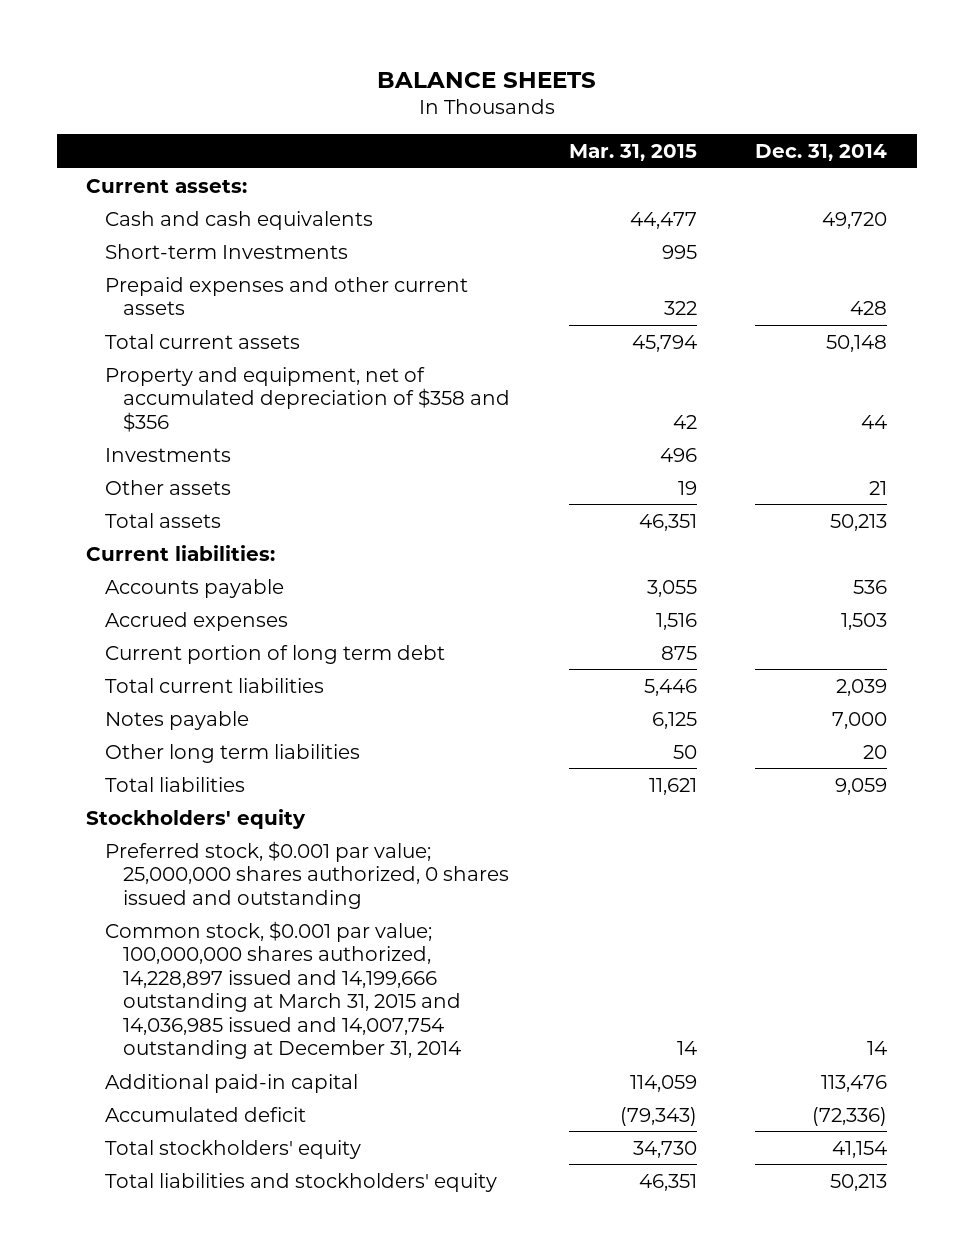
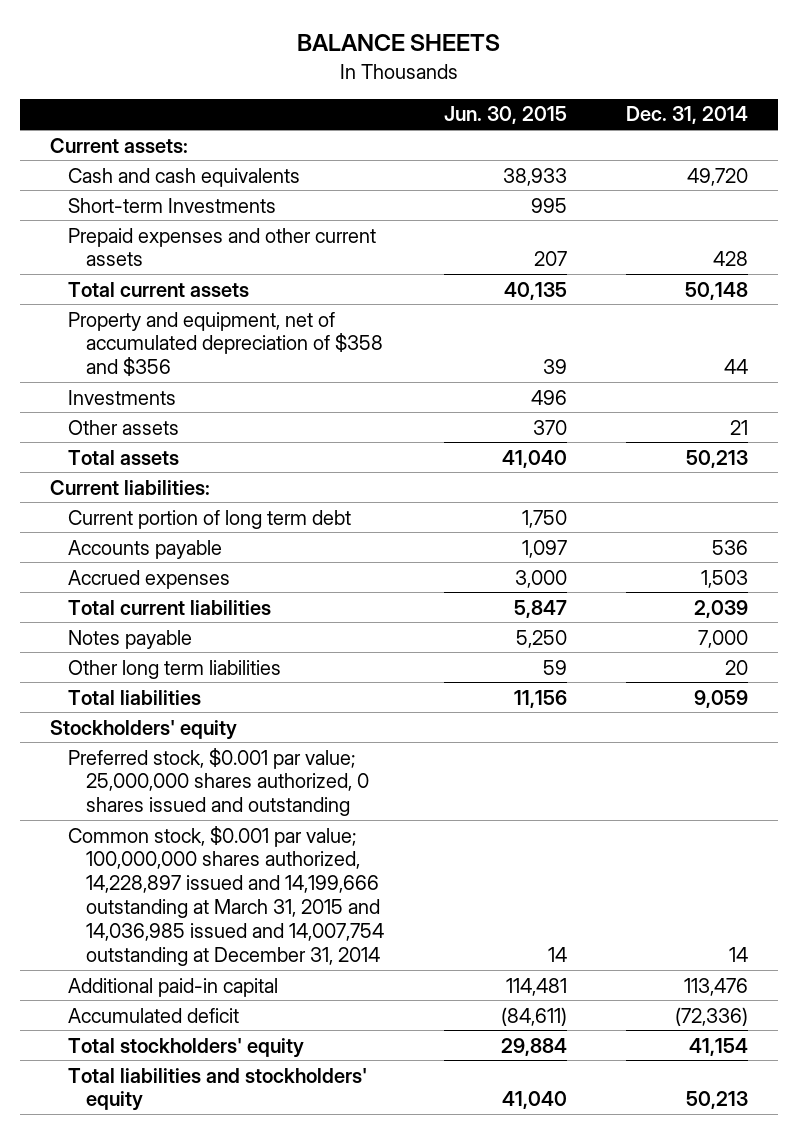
[568,143,697,161] Mar. 31, 2015 -> none
none -> [443,106,567,125] Jun. 30, 2015
[104,644,445,664] Current portion of long term debt -> [67,509,351,529] Current portion of long term debt

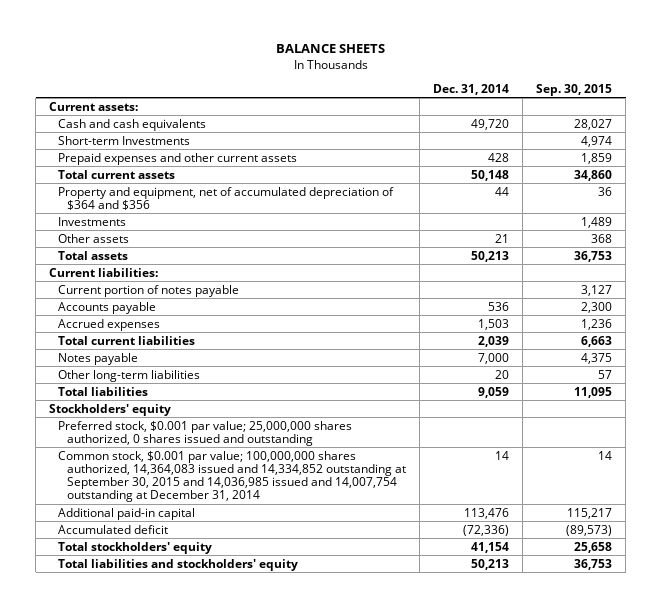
[443,106,567,125] Jun. 30, 2015 -> none
none -> [536,83,613,96] Sep. 30, 2015
[67,311,384,377] Property and equipment, net of accumulated depreciation of $358 and $356 -> [58,186,395,210] Property and equipment, net of accumulated depreciation of $364 and $356
[67,509,351,529] Current portion of long term debt -> [58,284,240,297] Current portion of notes payable
[67,659,281,679] Other long term liabilities -> [58,369,201,382] Other long-term liabilities
[67,825,385,966] Common stock, $0.001 par value; 100,000,000 shares authorized, 14,228,897 issued and 14,199,666 outstanding at March 31, 2015 and 14,036,985 issued and 14,007,754 outstanding at December 31, 2014 -> [58,450,407,503] Common stock, $0.001 par value; 100,000,000 shares authorized, 14,364,083 issued and 14,334,852 outstanding at September 30, 2015 and 14,036,985 issued and 14,007,754 outstanding at December 31, 2014

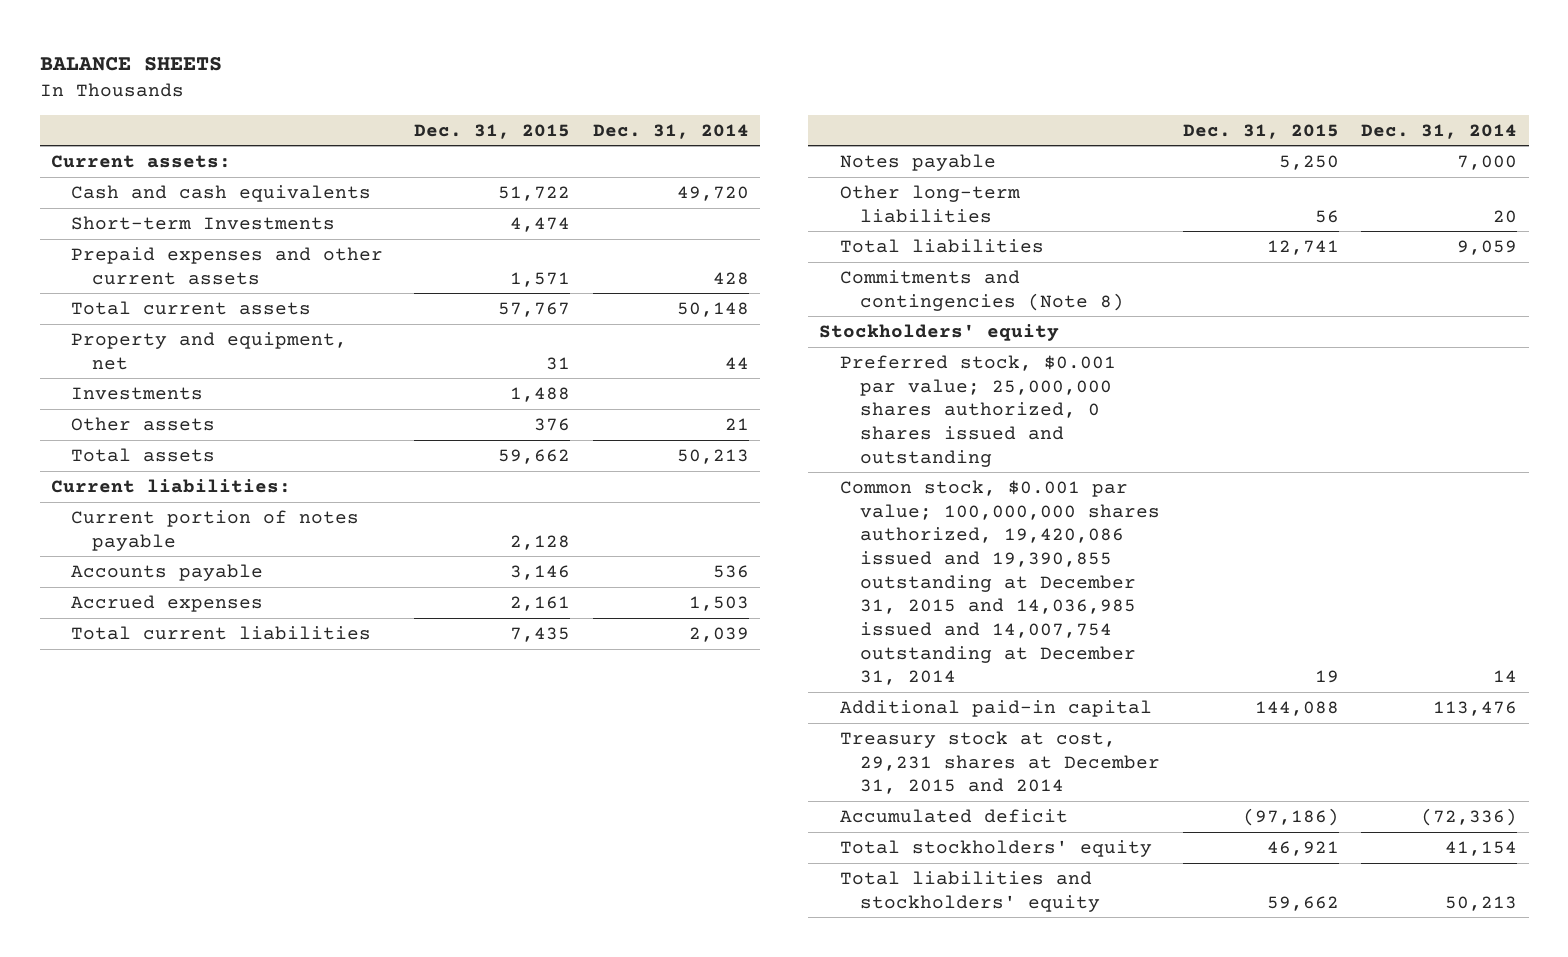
[536,83,613,96] Sep. 30, 2015 -> none
none -> [414,123,571,139] Dec. 31, 2015
[58,186,395,210] Property and equipment, net of accumulated depreciation of $364 and $356 -> [71,331,348,370] Property and equipment, net
none -> [839,269,1125,311] Commitments and contingencies (Note 8)
[58,450,407,503] Common stock, $0.001 par value; 100,000,000 shares authorized, 14,364,083 issued and 14,334,852 outstanding at September 30, 2015 and 14,036,985 issued and 14,007,754 outstanding at December 31, 2014 -> [839,479,1161,686] Common stock, $0.001 par value; 100,000,000 shares authorized, 19,420,086 issued and 19,390,855 outstanding at December 31, 2015 and 14,036,985 issued and 14,007,754 outstanding at December 31, 2014
none -> [839,730,1161,795] Treasury stock at cost, 29,231 shares at December 31, 2015 and 2014

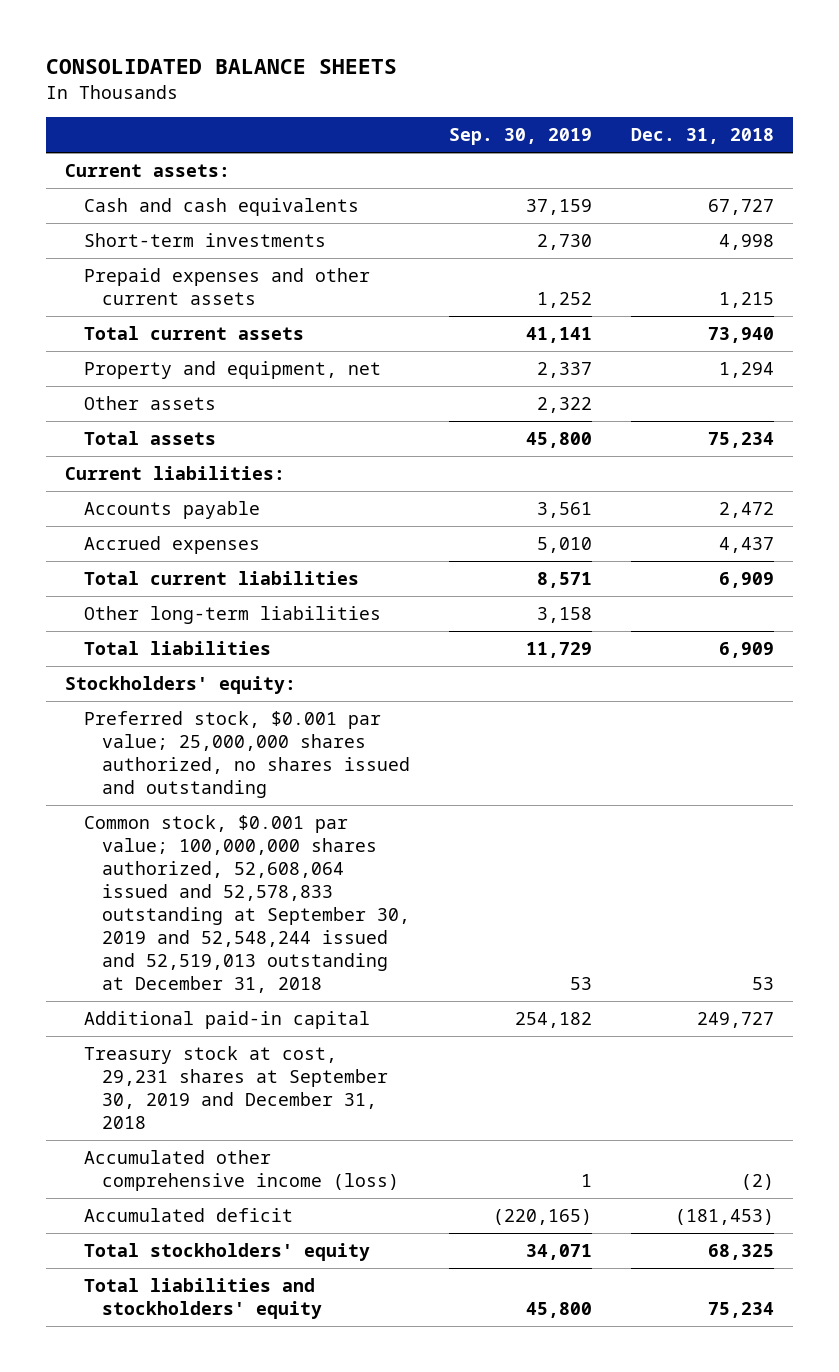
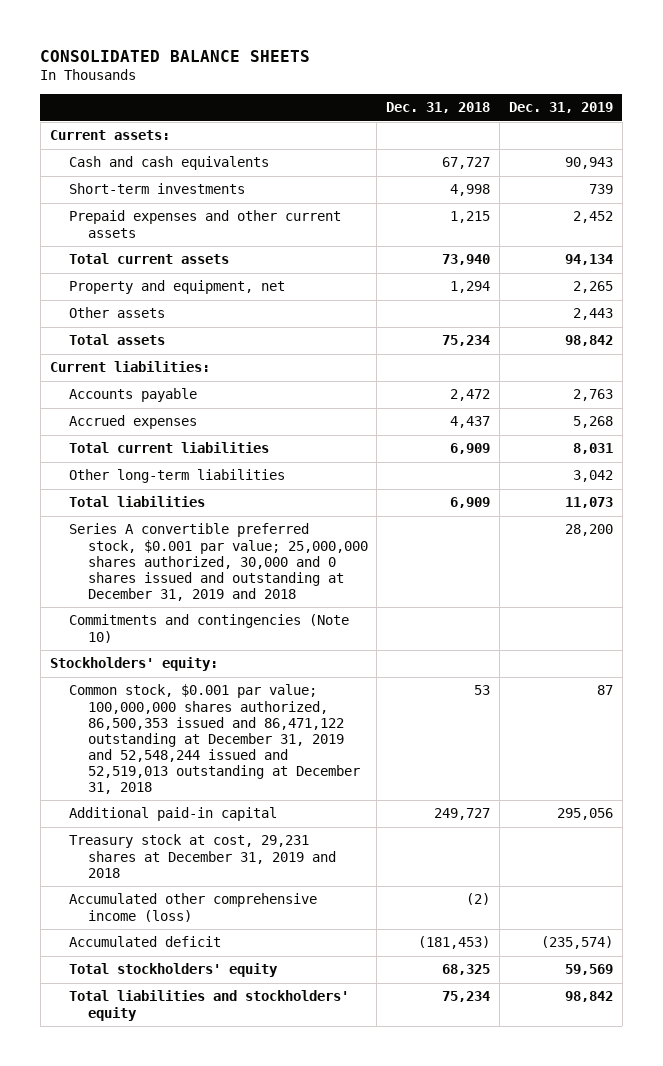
[448,128,592,146] Sep. 30, 2019 -> none
none -> [509,102,614,114] Dec. 31, 2019
none -> [68,523,368,601] Series A convertible preferred stock, $0.001 par value; 25,000,000 shares authorized, 30,000 and 0 shares issued and outstanding at December 31, 2019 and 2018
none -> [68,614,349,643] Commitments and contingencies (Note 10)
[83,711,411,798] Preferred stock, $0.001 par value; 25,000,000 shares authorized, no shares issued and outstanding -> none
[83,815,411,993] Common stock, $0.001 par value; 100,000,000 shares authorized, 52,608,064 issued and 52,578,833 outstanding at September 30, 2019 and 52,548,244 issued and 52,519,013 outstanding at December 31, 2018 -> [68,684,360,795] Common stock, $0.001 par value; 100,000,000 shares authorized, 86,500,353 issued and 86,471,122 outstanding at December 31, 2019 and 52,548,244 issued and 52,519,013 outstanding at December 31, 2018
[83,1046,389,1129] Treasury stock at cost, 29,231 shares at September 30, 2019 and December 31, 2018 -> [68,834,336,878] Treasury stock at cost, 29,231 shares at December 31, 2019 and 2018

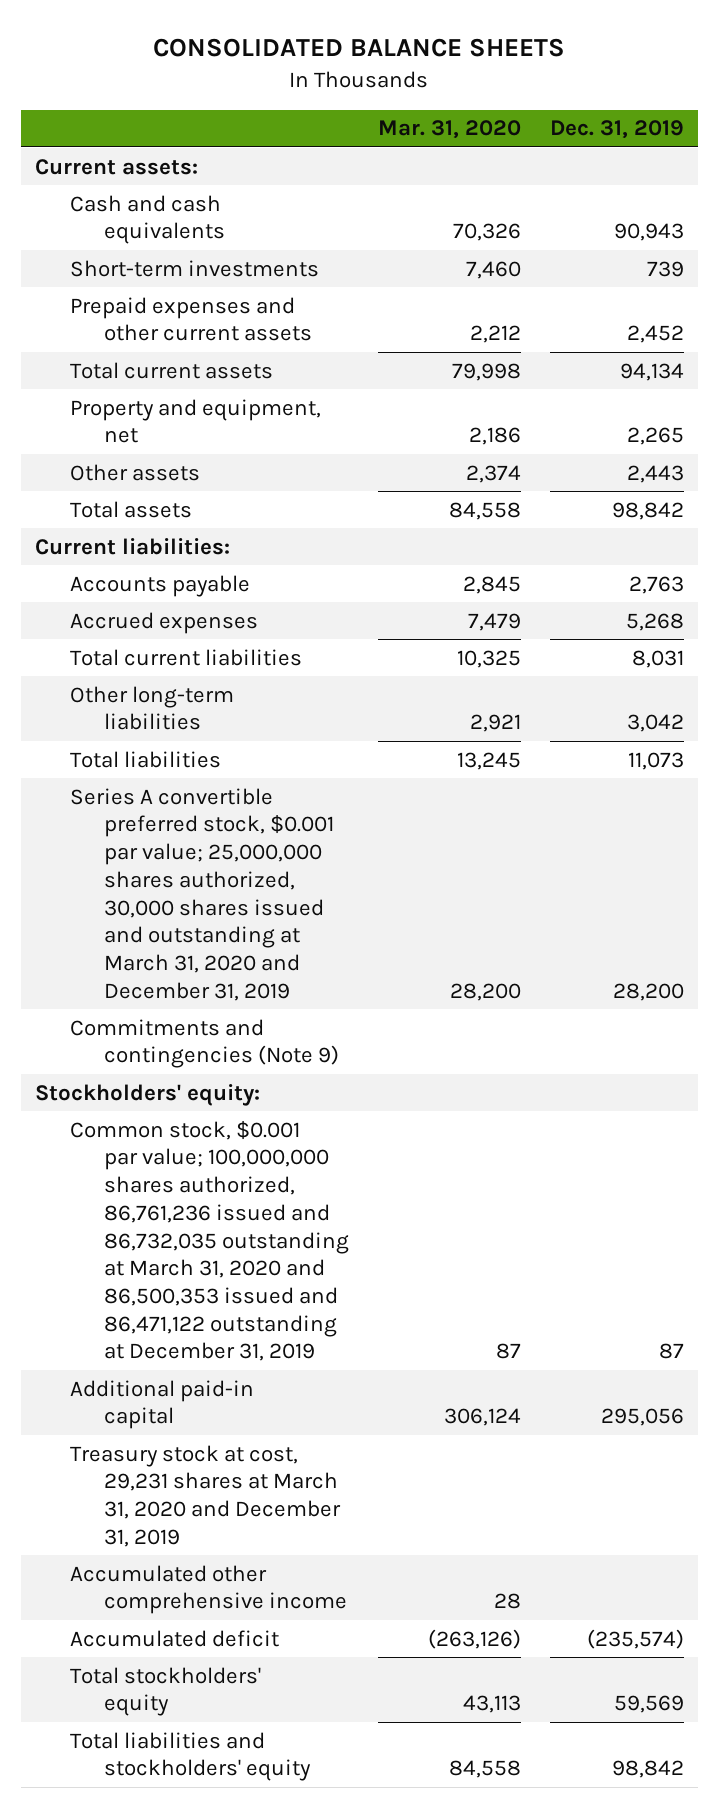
[386,102,491,114] Dec. 31, 2018 -> none
none -> [378,120,522,140] Mar. 31, 2020
[68,523,368,601] Series A convertible preferred stock, $0.001 par value; 25,000,000 shares authorized, 30,000 and 0 shares issued and outstanding at December 31, 2019 and 2018 -> [69,787,335,1001] Series A convertible preferred stock, $0.001 par value; 25,000,000 shares authorized, 30,000 shares issued and outstanding at March 31, 2020 and December 31, 2019
[68,614,349,643] Commitments and contingencies (Note 10) -> [69,1018,340,1069] Commitments and contingencies (Note 9)
[68,684,360,795] Common stock, $0.001 par value; 100,000,000 shares authorized, 86,500,353 issued and 86,471,122 outstanding at December 31, 2019 and 52,548,244 issued and 52,519,013 outstanding at December 31, 2018 -> [69,1120,350,1362] Common stock, $0.001 par value; 100,000,000 shares authorized, 86,761,236 issued and 86,732,035 outstanding at March 31, 2020 and 86,500,353 issued and 86,471,122 outstanding at December 31, 2019
[68,834,336,878] Treasury stock at cost, 29,231 shares at December 31, 2019 and 2018 -> [69,1444,342,1547] Treasury stock at cost, 29,231 shares at March 31, 2020 and December 31, 2019
[68,893,317,922] Accumulated other comprehensive income (loss) -> [69,1564,348,1615] Accumulated other comprehensive income

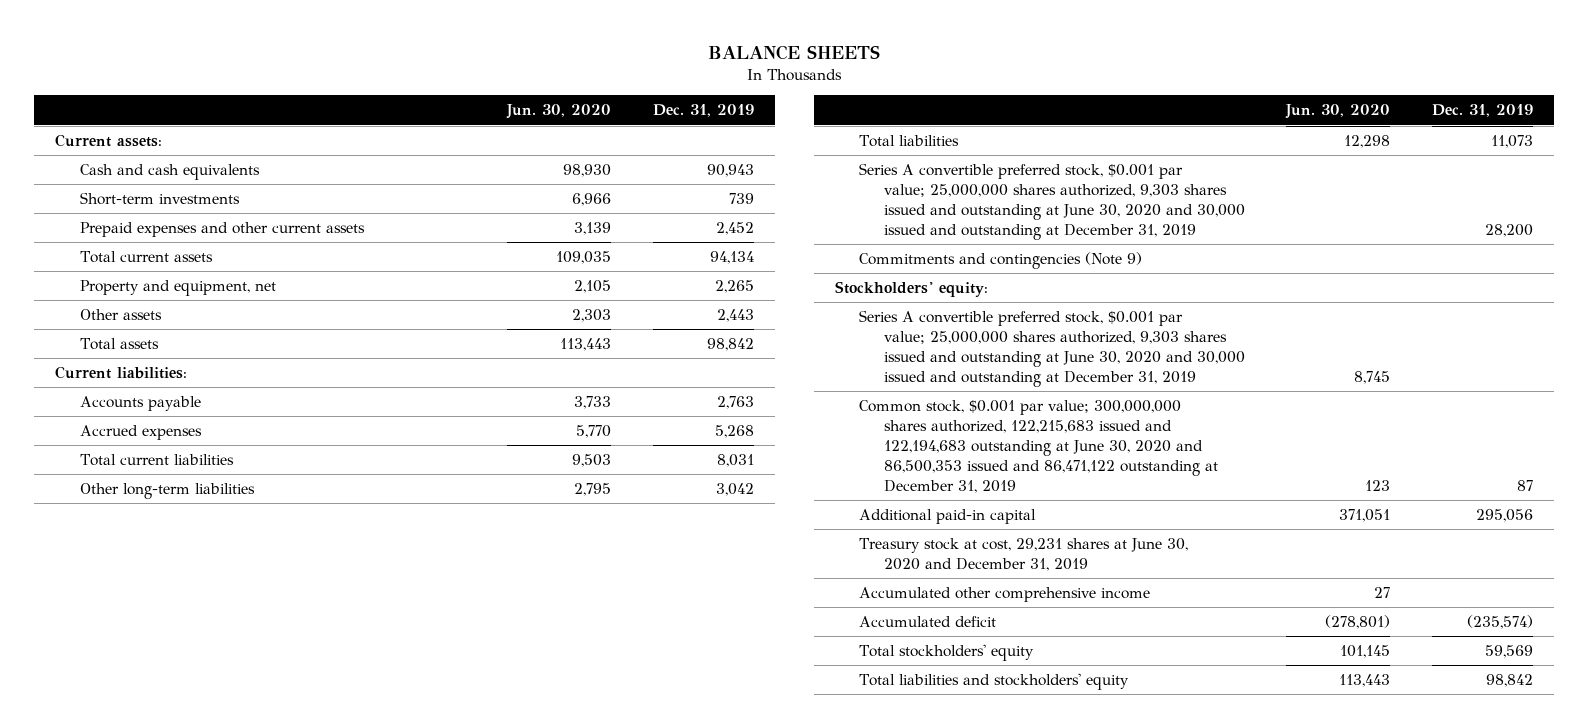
[153,38,566,58] CONSOLIDATED BALANCE SHEETS -> [708,44,881,60] BALANCE SHEETS
[378,120,522,140] Mar. 31, 2020 -> none
none -> [505,104,611,120] Jun. 30, 2020
[69,787,335,1001] Series A convertible preferred stock, $0.001 par value; 25,000,000 shares authorized, 30,000 shares issued and outstanding at March 31, 2020 and December 31, 2019 -> [859,163,1245,240] Series A convertible preferred stock, $0.001 par value; 25,000,000 shares authorized, 9,303 shares issued and outstanding at June 30, 2020 and 30,000 issued and outstanding at December 31, 2019
none -> [859,310,1245,387] Series A convertible preferred stock, $0.001 par value; 25,000,000 shares authorized, 9,303 shares issued and outstanding at June 30, 2020 and 30,000 issued and outstanding at December 31, 2019
[69,1120,350,1362] Common stock, $0.001 par value; 100,000,000 shares authorized, 86,761,236 issued and 86,732,035 outstanding at March 31, 2020 and 86,500,353 issued and 86,471,122 outstanding at December 31, 2019 -> [859,400,1218,493] Common stock, $0.001 par value; 300,000,000 shares authorized, 122,215,683 issued and 122,194,683 outstanding at June 30, 2020 and 86,500,353 issued and 86,471,122 outstanding at December 31, 2019
[69,1444,342,1547] Treasury stock at cost, 29,231 shares at March 31, 2020 and December 31, 2019 -> [859,538,1189,572] Treasury stock at cost, 29,231 shares at June 30, 2020 and December 31, 2019

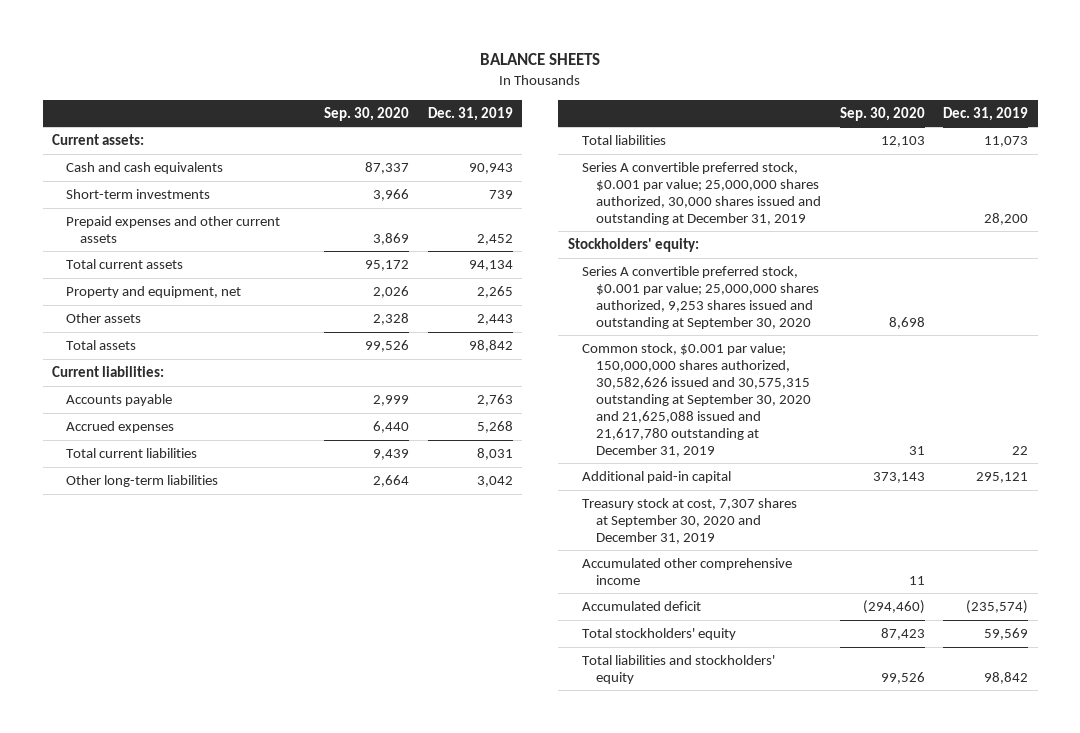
[505,104,611,120] Jun. 30, 2020 -> none
none -> [324,106,410,121] Sep. 30, 2020
[859,252,1143,270] Commitments and contingencies (Note 9) -> none
[859,163,1245,240] Series A convertible preferred stock, $0.001 par value; 25,000,000 shares authorized, 9,303 shares issued and outstanding at June 30, 2020 and 30,000 issued and outstanding at December 31, 2019 -> [581,162,822,225] Series A convertible preferred stock, $0.001 par value; 25,000,000 shares authorized, 30,000 shares issued and outstanding at December 31, 2019
[859,310,1245,387] Series A convertible preferred stock, $0.001 par value; 25,000,000 shares authorized, 9,303 shares issued and outstanding at June 30, 2020 and 30,000 issued and outstanding at December 31, 2019 -> [581,266,820,329] Series A convertible preferred stock, $0.001 par value; 25,000,000 shares authorized, 9,253 shares issued and outstanding at September 30, 2020
[859,400,1218,493] Common stock, $0.001 par value; 300,000,000 shares authorized, 122,215,683 issued and 122,194,683 outstanding at June 30, 2020 and 86,500,353 issued and 86,471,122 outstanding at December 31, 2019 -> [581,343,812,457] Common stock, $0.001 par value; 150,000,000 shares authorized, 30,582,626 issued and 30,575,315 outstanding at September 30, 2020 and 21,625,088 issued and 21,617,780 outstanding at December 31, 2019
[1517,479,1534,491] 87 -> [1012,445,1029,455] 22
[1476,509,1534,523] 295,056 -> [976,472,1029,484] 295,121
[859,538,1189,572] Treasury stock at cost, 29,231 shares at June 30, 2020 and December 31, 2019 -> [581,498,797,544] Treasury stock at cost, 7,307 shares at September 30, 2020 and December 31, 2019

